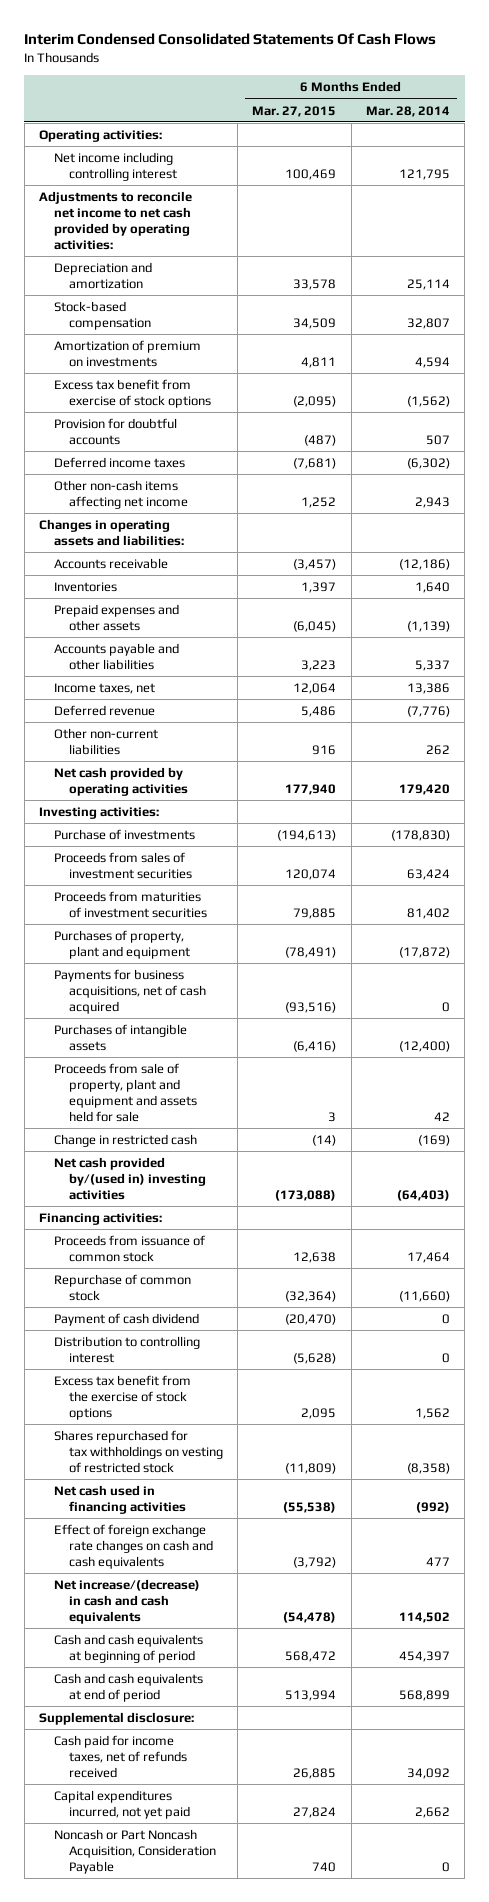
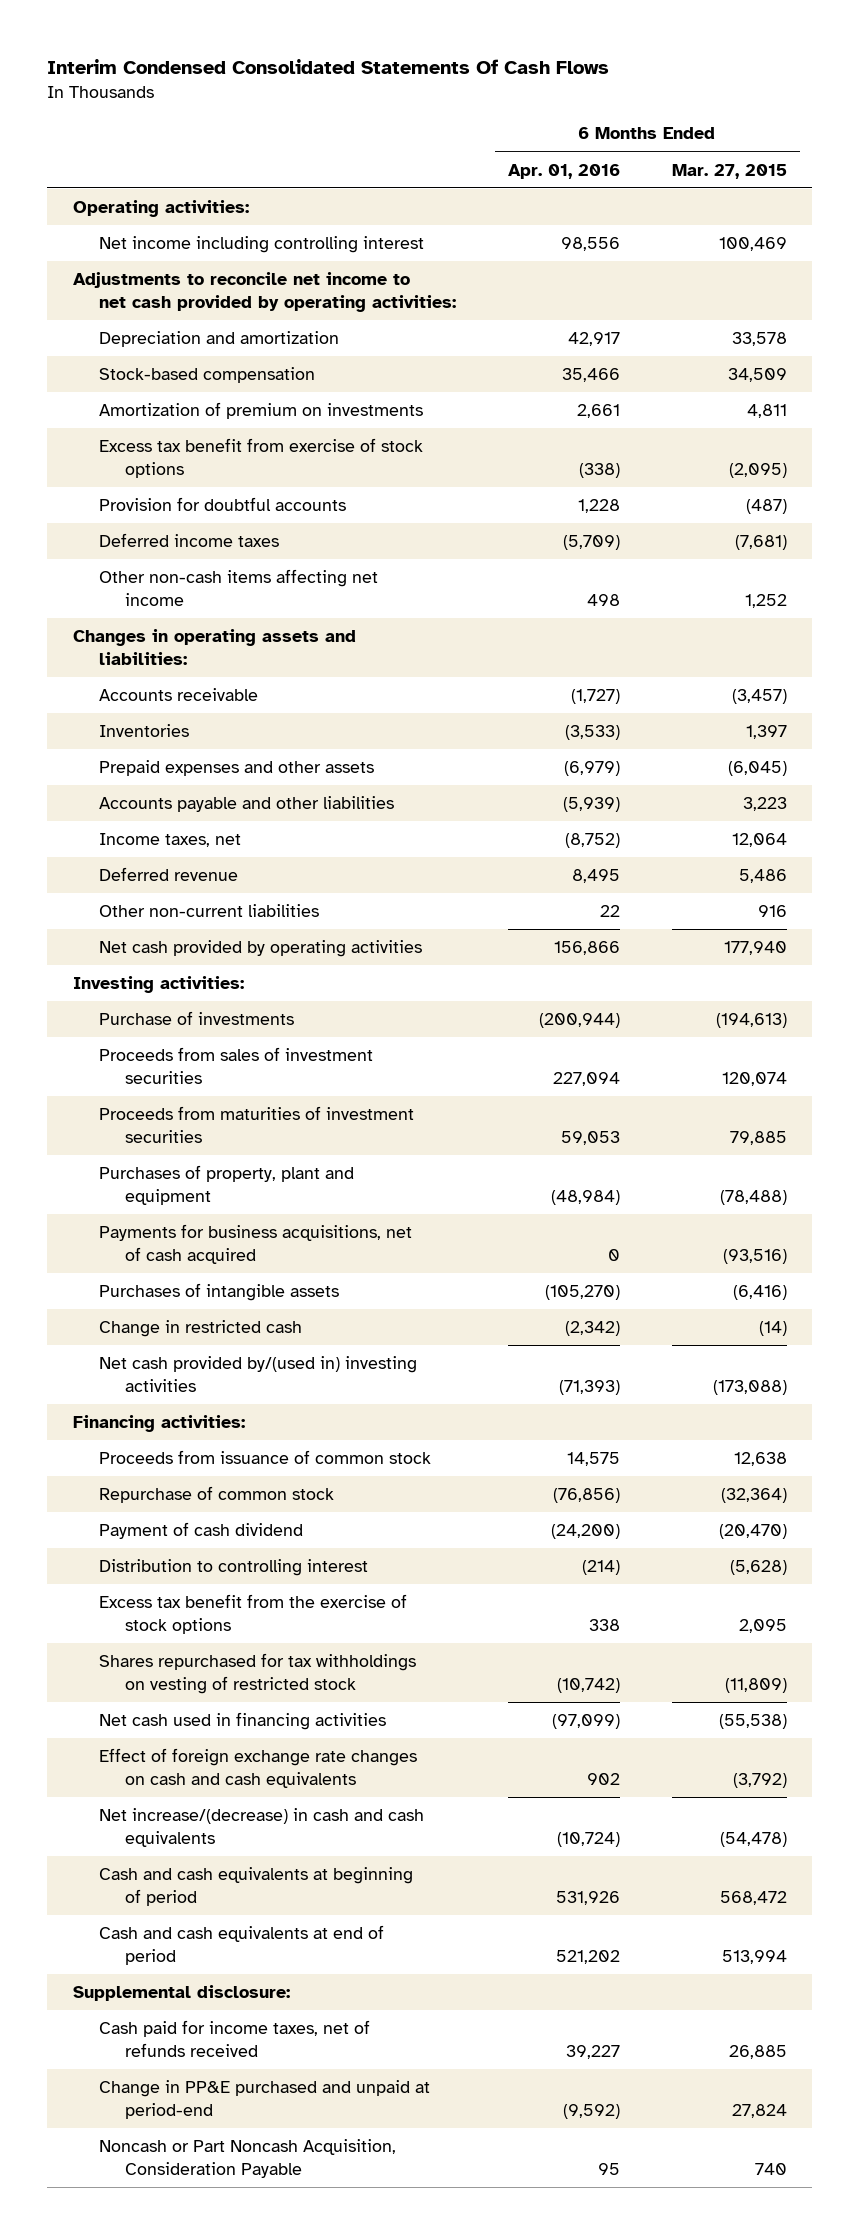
[365,105,450,117] Mar. 28, 2014 -> none
none -> [507,163,620,179] Apr. 01, 2016
[285,946,337,958] (78,491) -> [719,1189,787,1205] (78,488)
[53,1062,197,1122] Proceeds from sale of property, plant and equipment and assets held for sale -> none
[53,1789,190,1819] Capital expenditures incurred, not yet paid -> [98,2080,430,2119] Change in PP&E purchased and unpaid at period-end

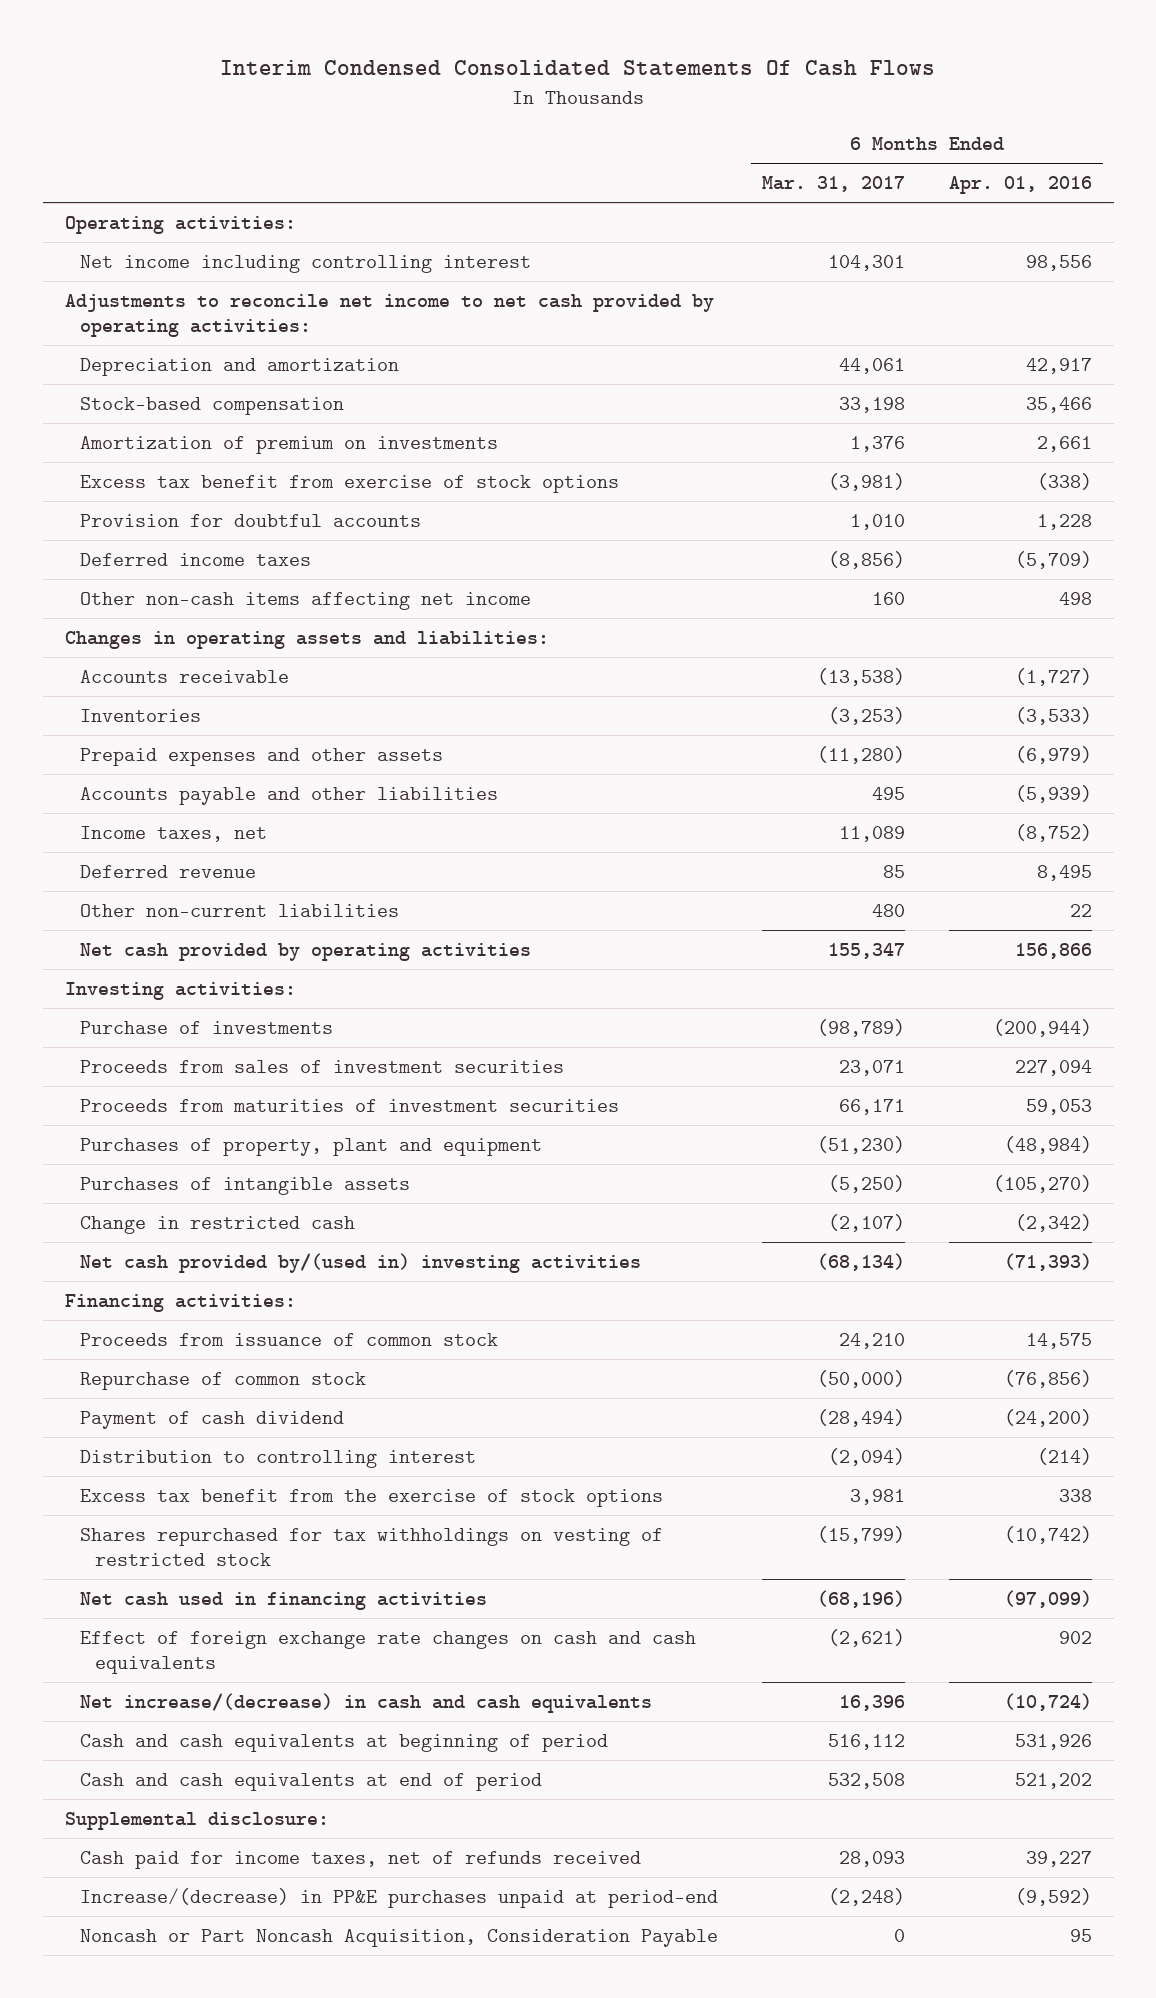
[671,163,787,179] Mar. 27, 2015 -> none
none -> [761,176,905,193] Mar. 31, 2017
[98,1224,412,1264] Payments for business acquisitions, net of cash acquired -> none
[98,2080,430,2119] Change in PP&E purchased and unpaid at period-end -> [79,1887,718,1908] Increase/(decrease) in PP&E purchases unpaid at period-end

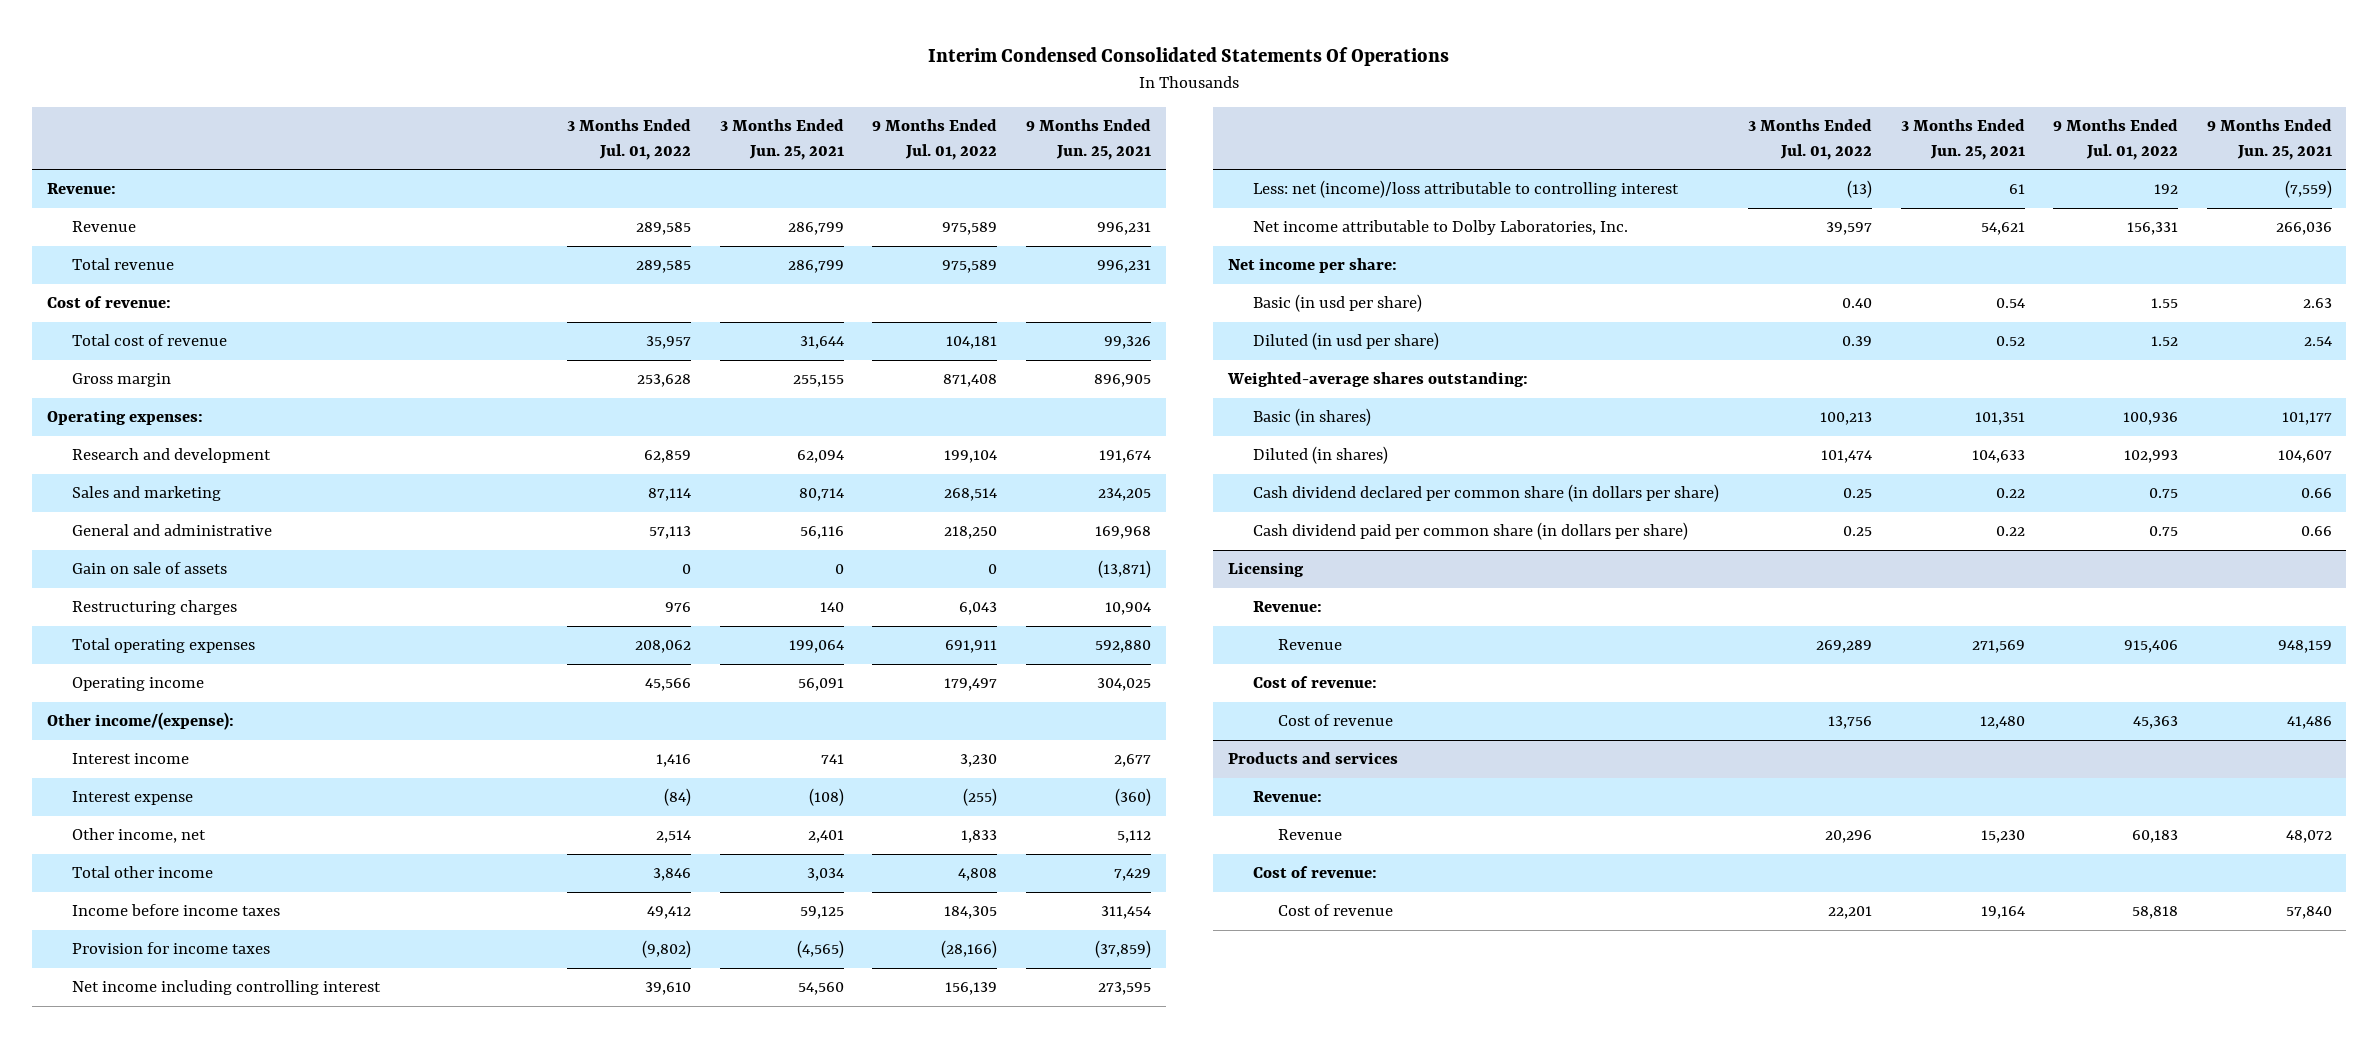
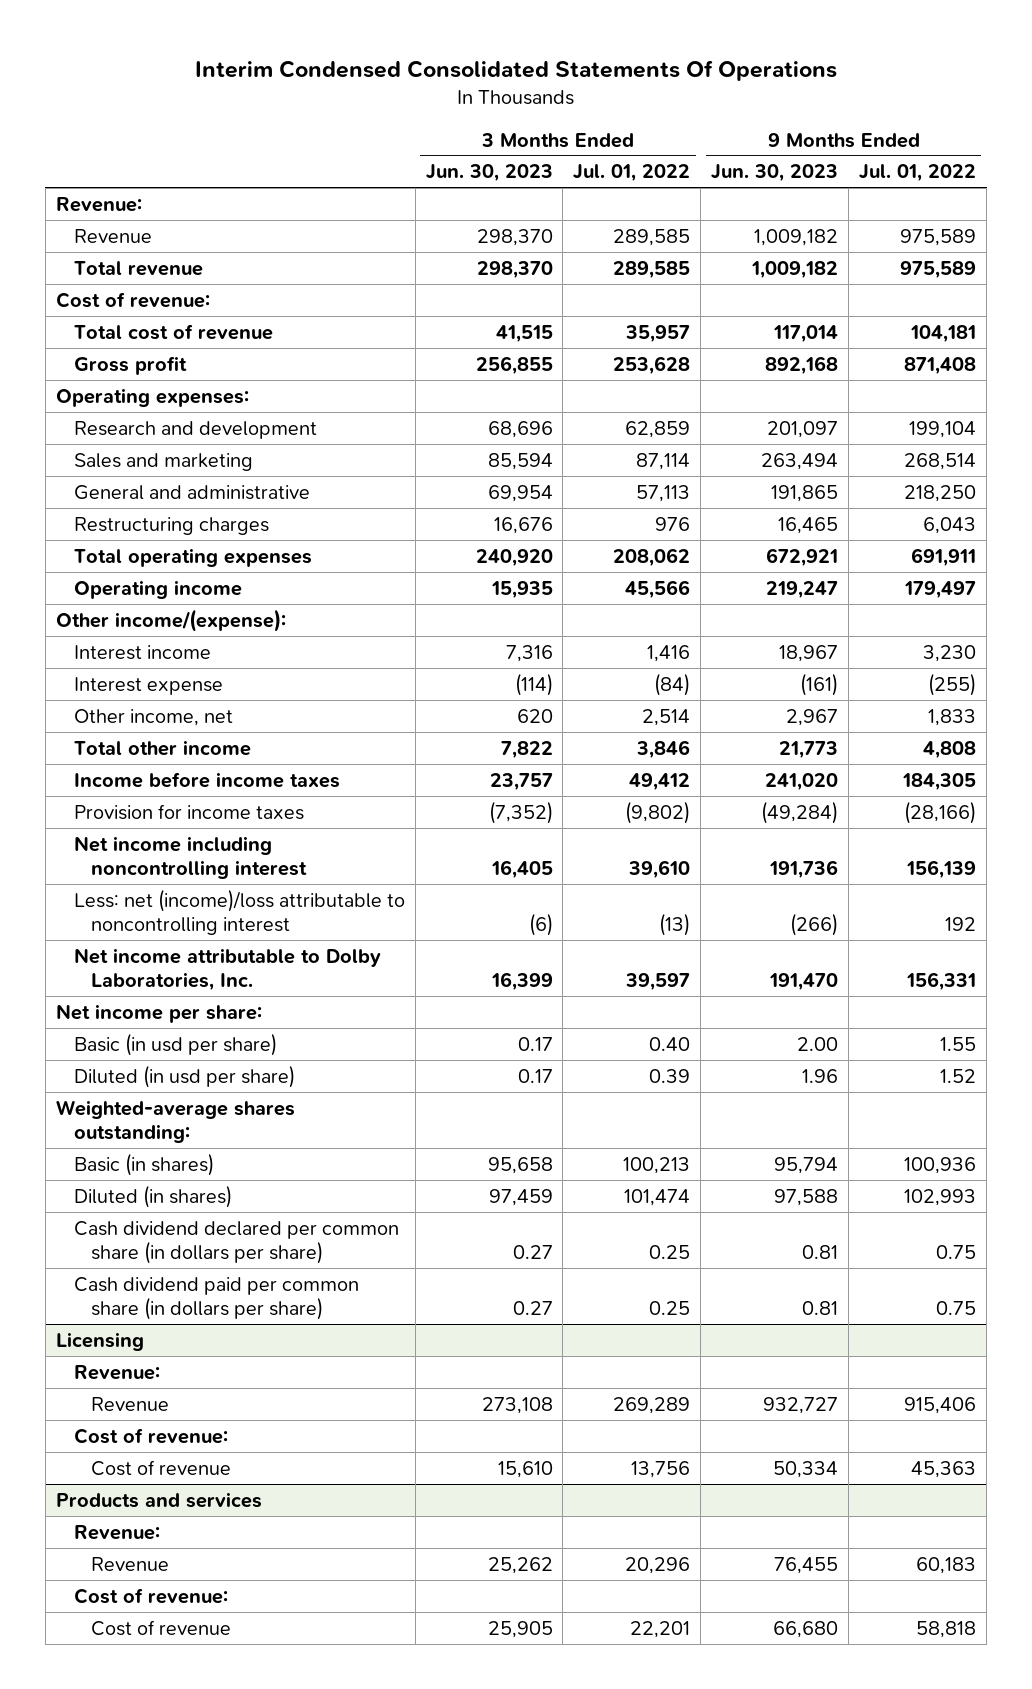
[719,119,844,160] 3 Months Ended Jun. 25, 2021 -> none
[1026,119,1152,160] 9 Months Ended Jun. 25, 2021 -> none
none -> [425,164,553,183] Jun. 30, 2023
none -> [711,164,839,183] Jun. 30, 2023
[72,373,172,388] Gross margin -> [73,355,187,375] Gross profit
[72,562,228,575] Gain on sale of assets -> none
[72,980,382,996] Net income including controlling interest -> [73,835,308,880] Net income including noncontrolling interest
[1253,180,1680,199] Less: net (income)/loss attributable to controlling interest -> [73,888,405,936] Less: net (income)/loss attributable to noncontrolling interest

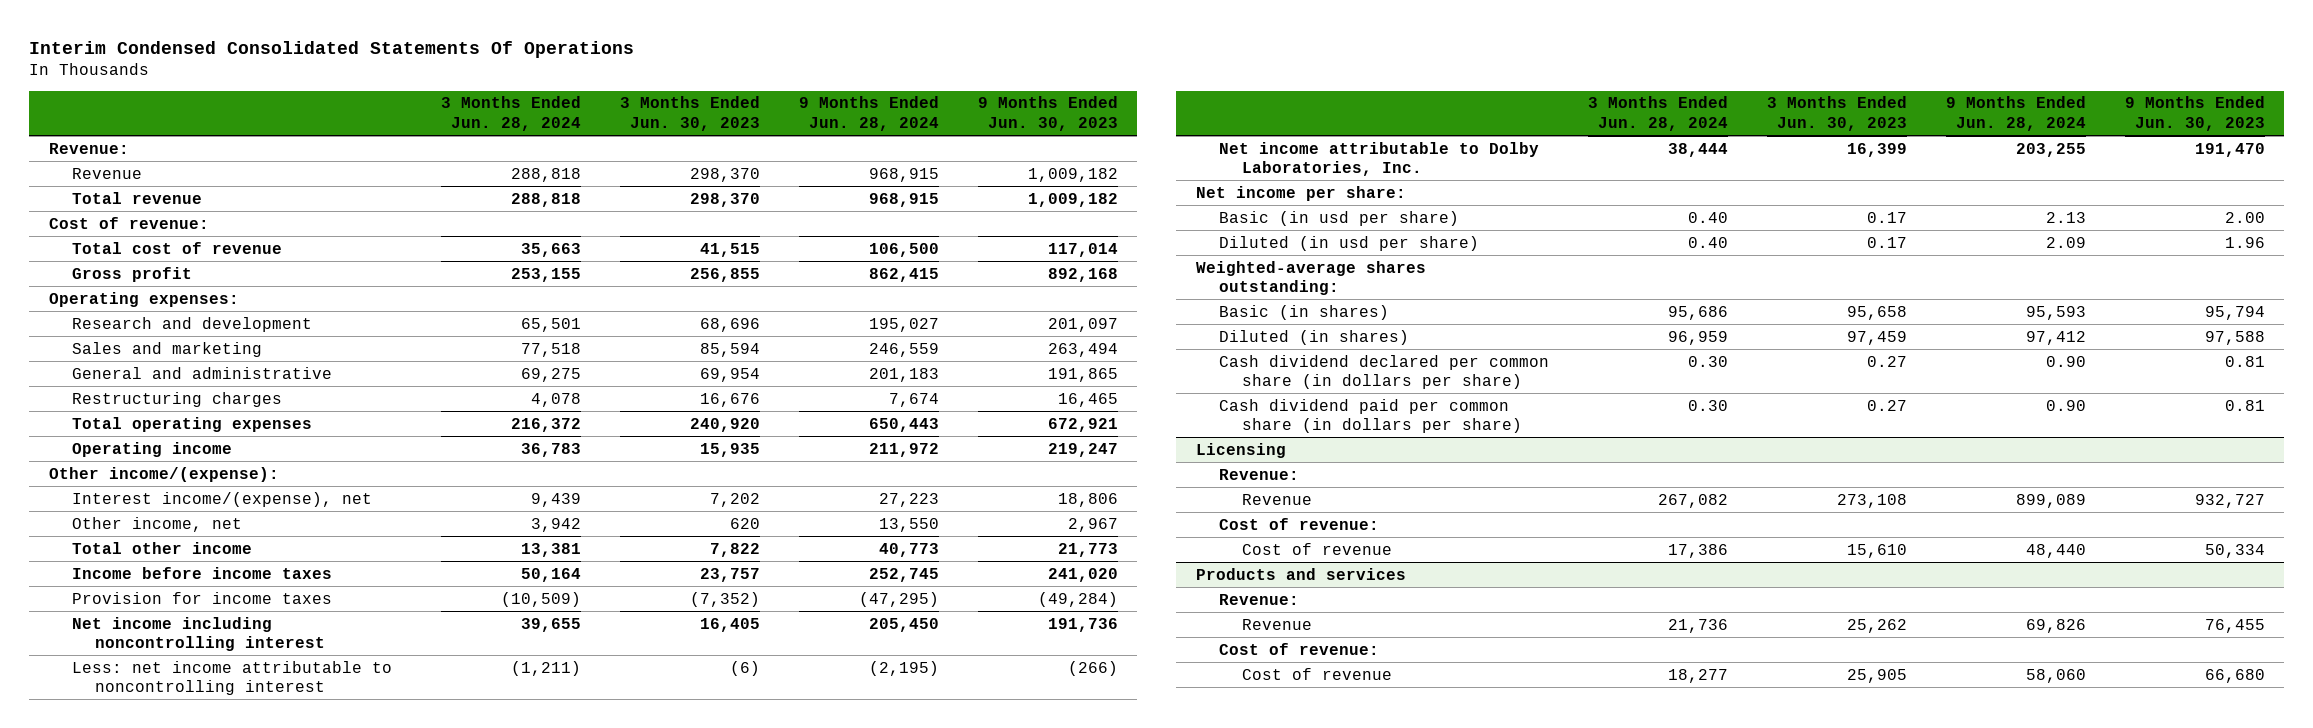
[573,164,691,183] Jul. 01, 2022 -> none
[859,164,977,183] Jul. 01, 2022 -> none
none -> [440,96,581,132] 3 Months Ended Jun. 28, 2024
none -> [798,96,939,132] 9 Months Ended Jun. 28, 2024
[73,676,223,695] Interest expense -> none
[73,644,211,660] Interest income -> [71,491,372,507] Interest income/(expense), net
[505,644,553,662] 7,316 -> [709,492,760,507] 7,202
[779,644,839,662] 18,967 -> [1057,492,1118,507] 18,806
[73,888,405,936] Less: net (income)/loss attributable to noncontrolling interest -> [71,660,392,696] Less: net income attributable to noncontrolling interest

